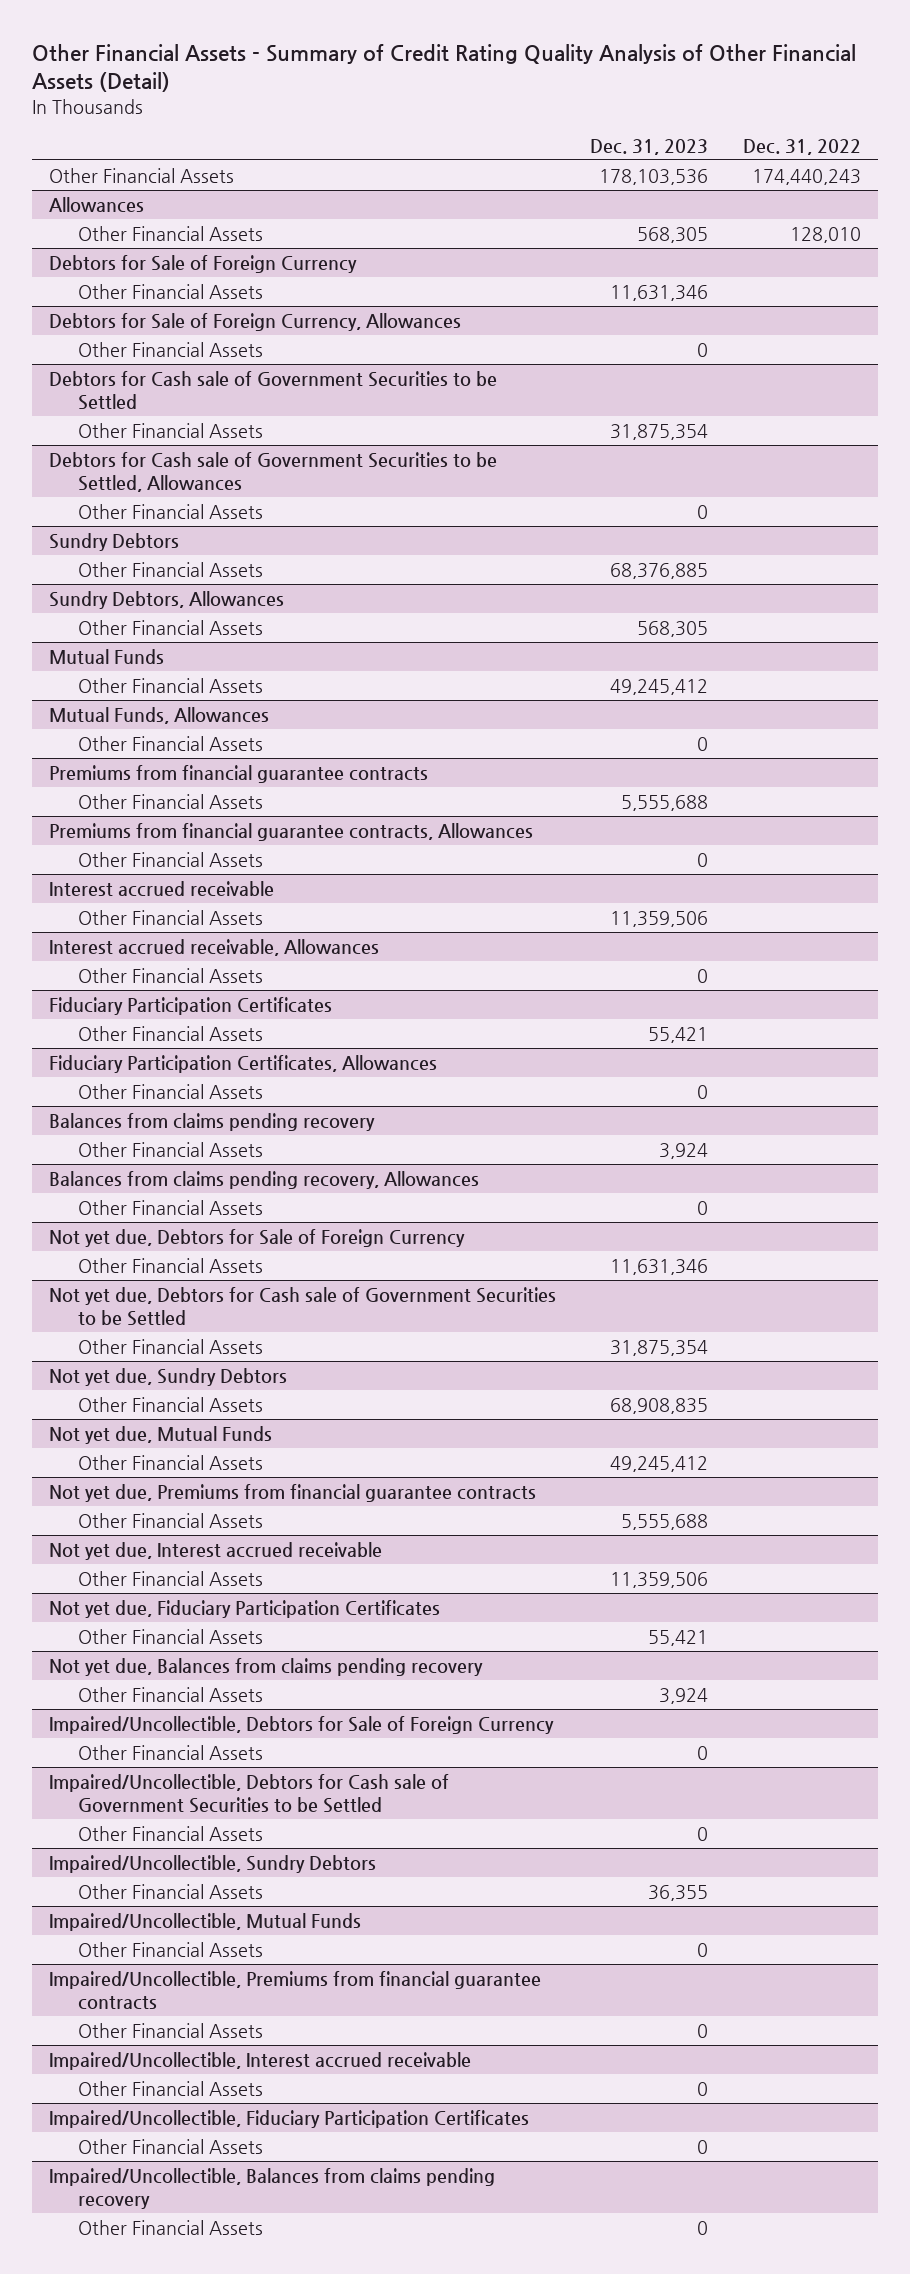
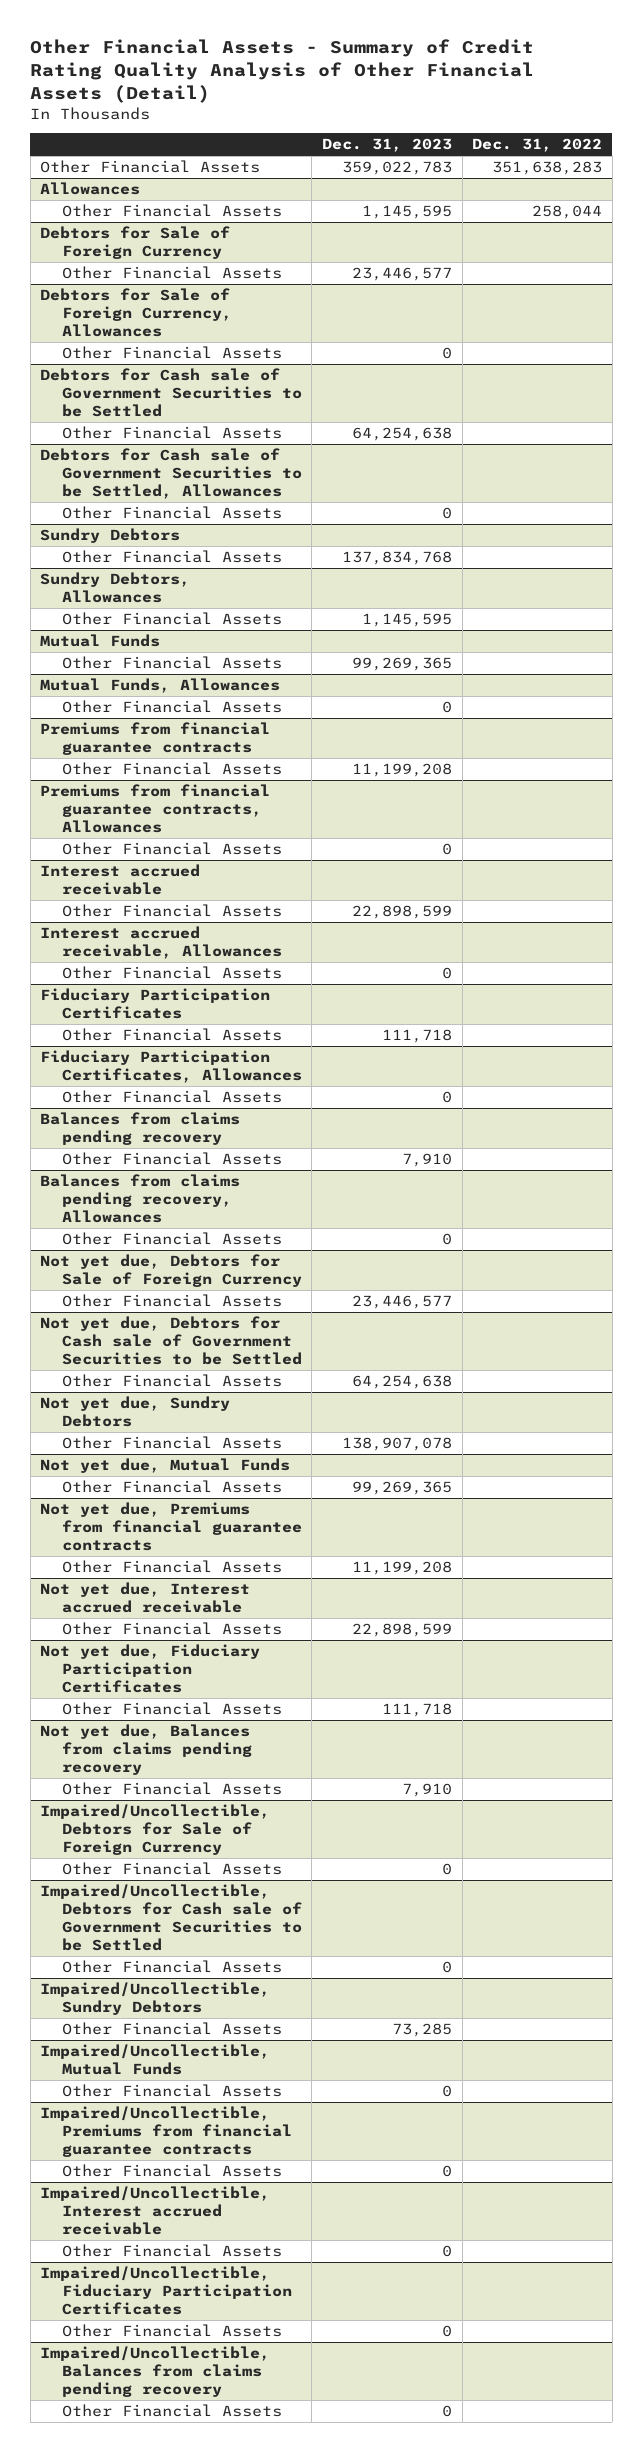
[599,168,709,185] 178,103,536 -> [341,161,452,176] 359,022,783
[751,168,861,185] 174,440,243 -> [492,161,603,176] 351,638,283
[637,226,709,243] 568,305 -> [361,205,452,220] 1,145,595
[789,226,861,243] 128,010 -> [532,205,603,220] 258,044
[610,284,709,301] 11,631,346 -> [351,267,452,282] 23,446,577
[610,423,709,440] 31,875,354 -> [351,427,452,442] 64,254,638
[610,562,709,579] 68,376,885 -> [341,551,452,566] 137,834,768
[637,620,709,637] 568,305 -> [361,613,452,628] 1,145,595
[610,678,709,695] 49,245,412 -> [351,657,452,672] 99,269,365
[621,794,709,811] 5,555,688 -> [351,763,452,778] 11,199,208
[610,910,709,927] 11,359,506 -> [351,905,452,920] 22,898,599
[648,1026,709,1043] 55,421 -> [381,1029,452,1044] 111,718
[659,1142,709,1159] 3,924 -> [401,1153,452,1168] 7,910
[610,1258,709,1275] 11,631,346 -> [351,1295,452,1310] 23,446,577
[610,1339,709,1356] 31,875,354 -> [351,1375,452,1390] 64,254,638
[610,1397,709,1414] 68,908,835 -> [341,1437,452,1452] 138,907,078
[610,1455,709,1472] 49,245,412 -> [351,1481,452,1496] 99,269,365
[621,1513,709,1530] 5,555,688 -> [351,1561,452,1576] 11,199,208
[610,1571,709,1588] 11,359,506 -> [351,1623,452,1638] 22,898,599
[648,1629,709,1646] 55,421 -> [381,1703,452,1718] 111,718
[659,1687,709,1704] 3,924 -> [401,1783,452,1798] 7,910
[648,1884,709,1901] 36,355 -> [391,2023,452,2038] 73,285

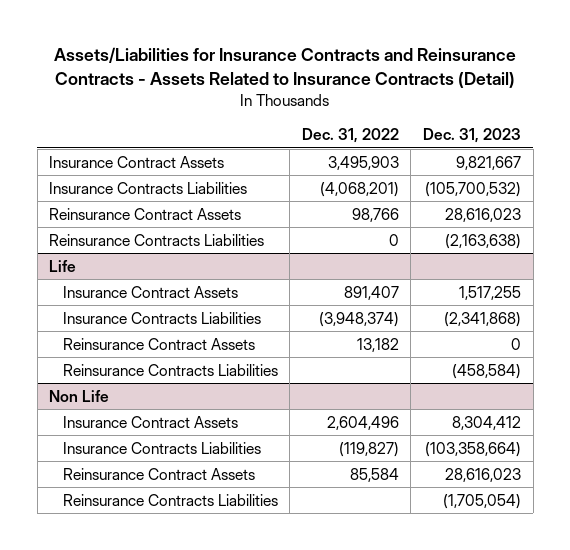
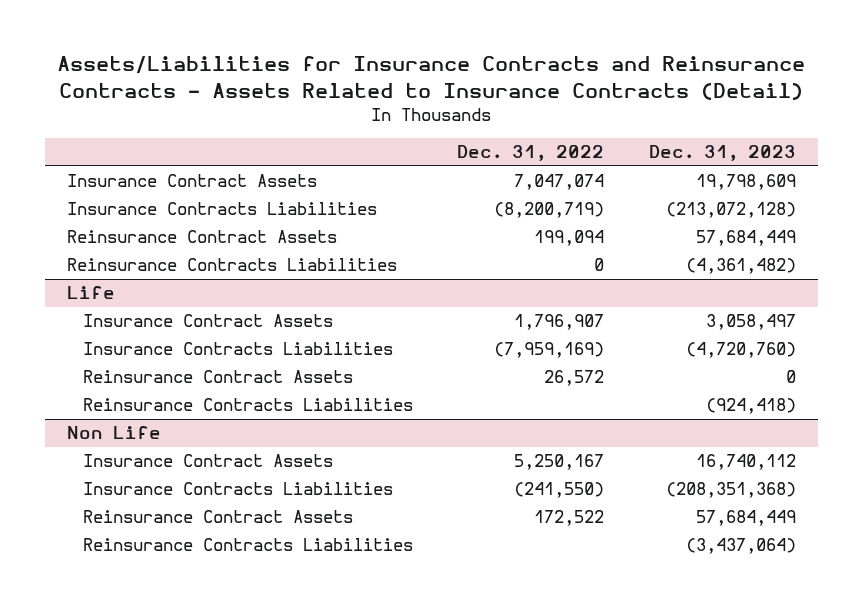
[327,155,399,170] 3,495,903 -> [514,174,605,191] 7,047,074
[455,155,521,170] 9,821,667 -> [695,174,796,191] 19,798,609
[319,181,399,197] (4,068,201) -> [494,202,605,219] (8,200,719)
[424,181,521,197] (105,700,532) -> [665,202,796,219] (213,072,128)
[351,207,399,222] 98,766 -> [534,230,605,247] 199,094
[444,207,521,222] 28,616,023 -> [695,230,796,247] 57,684,449
[444,233,521,249] (2,163,638) -> [685,258,796,275] (4,361,482)
[343,285,399,300] 891,407 -> [514,314,605,331] 1,796,907
[458,285,521,300] 1,517,255 -> [705,314,796,331] 3,058,497
[318,311,399,327] (3,948,374) -> [494,342,605,359] (7,959,169)
[443,311,521,327] (2,341,868) -> [685,342,796,359] (4,720,760)
[356,337,399,352] 13,182 -> [544,370,605,387] 26,572
[451,363,521,379] (458,584) -> [705,398,796,415] (924,418)
[326,415,399,430] 2,604,496 -> [514,454,605,471] 5,250,167
[451,415,521,430] 8,304,412 -> [695,454,796,471] 16,740,112
[338,441,399,457] (119,827) -> [514,482,605,499] (241,550)
[424,441,521,457] (103,358,664) -> [665,482,796,499] (208,351,368)
[349,467,399,482] 85,584 -> [534,510,605,527] 172,522
[444,467,521,482] 28,616,023 -> [695,510,796,527] 57,684,449
[442,493,521,509] (1,705,054) -> [685,538,796,555] (3,437,064)

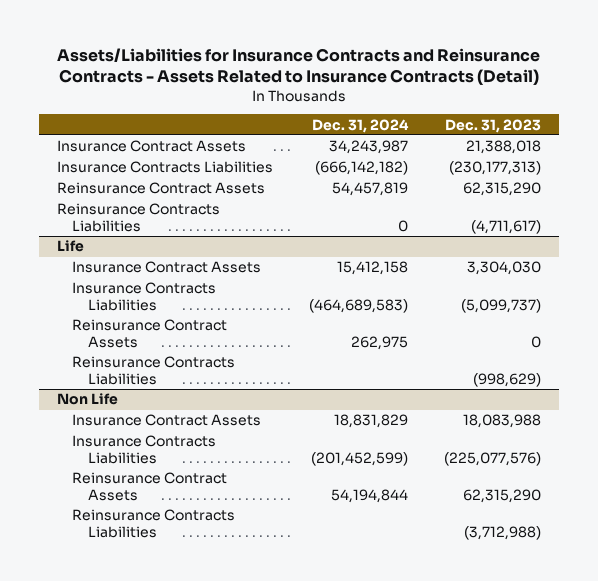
[457,145,605,162] Dec. 31, 2022 -> none
none -> [311,118,409,133] Dec. 31, 2024
[695,174,796,191] 19,798,609 -> [465,140,541,155] 21,388,018
[665,202,796,219] (213,072,128) -> [448,161,541,176] (230,177,313)
[695,230,796,247] 57,684,449 -> [462,182,541,197] 62,315,290
[685,258,796,275] (4,361,482) -> [470,219,541,234] (4,711,617)
[705,314,796,331] 3,058,497 -> [466,261,541,276] 3,304,030
[685,342,796,359] (4,720,760) -> [460,298,541,313] (5,099,737)
[705,398,796,415] (924,418) -> [472,372,541,387] (998,629)
[695,454,796,471] 16,740,112 -> [462,414,541,429] 18,083,988
[665,482,796,499] (208,351,368) -> [443,451,541,466] (225,077,576)
[695,510,796,527] 57,684,449 -> [462,488,541,503] 62,315,290
[685,538,796,555] (3,437,064) -> [463,525,541,540] (3,712,988)

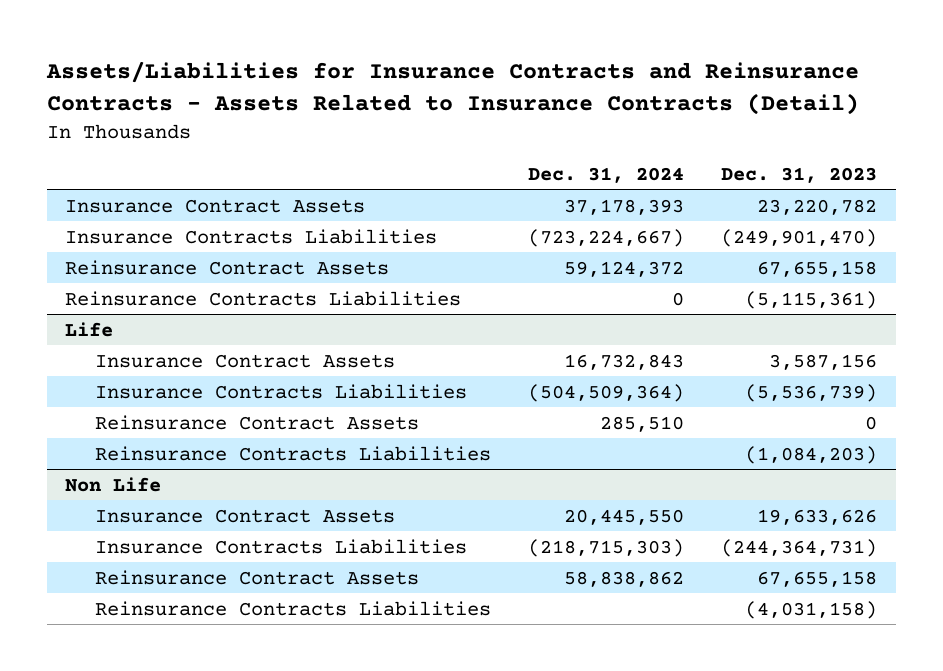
[328,140,408,155] 34,243,987 -> [564,198,685,215] 37,178,393
[465,140,541,155] 21,388,018 -> [757,198,878,215] 23,220,782
[314,161,408,176] (666,142,182) -> [528,228,685,247] (723,224,667)
[448,161,541,176] (230,177,313) -> [721,228,878,247] (249,901,470)
[331,182,408,197] 54,457,819 -> [564,260,685,277] 59,124,372
[462,182,541,197] 62,315,290 -> [757,260,878,277] 67,655,158
[470,219,541,234] (4,711,617) -> [745,290,878,309] (5,115,361)
[336,261,408,276] 15,412,158 -> [564,353,685,370] 16,732,843
[466,261,541,276] 3,304,030 -> [769,353,878,370] 3,587,156
[308,298,408,313] (464,689,583) -> [528,383,685,402] (504,509,364)
[460,298,541,313] (5,099,737) -> [745,383,878,402] (5,536,739)
[350,335,408,350] 262,975 -> [600,415,685,432] 285,510
[472,372,541,387] (998,629) -> [745,445,878,464] (1,084,203)
[333,414,408,429] 18,831,829 -> [564,508,685,525] 20,445,550
[462,414,541,429] 18,083,988 -> [757,508,878,525] 19,633,626
[310,451,408,466] (201,452,599) -> [528,538,685,557] (218,715,303)
[443,451,541,466] (225,077,576) -> [721,538,878,557] (244,364,731)
[330,488,408,503] 54,194,844 -> [564,570,685,587] 58,838,862
[462,488,541,503] 62,315,290 -> [757,570,878,587] 67,655,158
[463,525,541,540] (3,712,988) -> [745,600,878,619] (4,031,158)

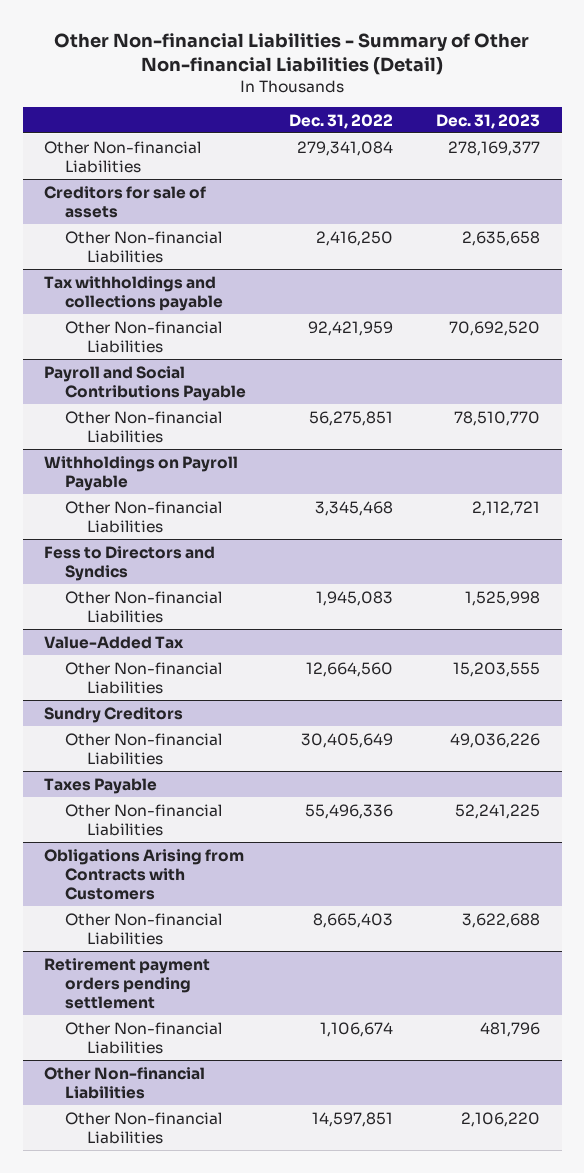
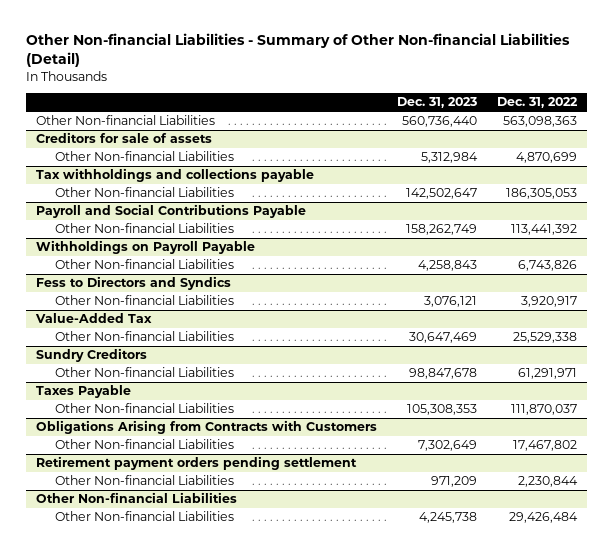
[297,140,394,156] 279,341,084 -> [503,116,578,128] 563,098,363
[448,140,541,156] 278,169,377 -> [402,116,478,128] 560,736,440
[316,230,394,246] 2,416,250 -> [516,152,578,164] 4,870,699
[462,230,541,246] 2,635,658 -> [421,152,479,164] 5,312,984
[308,320,394,336] 92,421,959 -> [506,188,578,200] 186,305,053
[449,320,541,336] 70,692,520 -> [406,188,478,200] 142,502,647
[309,410,394,426] 56,275,851 -> [511,224,578,236] 113,441,392
[454,410,541,426] 78,510,770 -> [406,224,478,236] 158,262,749
[315,500,394,516] 3,345,468 -> [518,260,578,272] 6,743,826
[472,500,541,516] 2,112,721 -> [418,260,478,272] 4,258,843
[316,590,394,606] 1,945,083 -> [521,296,578,308] 3,920,917
[465,590,541,606] 1,525,998 -> [424,296,478,308] 3,076,121
[306,661,394,677] 12,664,560 -> [513,332,578,344] 25,529,338
[453,661,541,677] 15,203,555 -> [409,332,478,344] 30,647,469
[301,732,394,748] 30,405,649 -> [518,368,578,380] 61,291,971
[450,732,541,748] 49,036,226 -> [409,368,478,380] 98,847,678
[305,803,394,819] 55,496,336 -> [511,404,578,416] 111,870,037
[455,803,541,819] 52,241,225 -> [407,404,478,416] 105,308,353
[313,912,394,928] 8,665,403 -> [513,440,578,452] 17,467,802
[462,912,541,928] 3,622,688 -> [418,440,478,452] 7,302,649
[320,1021,394,1037] 1,106,674 -> [518,476,579,488] 2,230,844
[480,1021,541,1037] 481,796 -> [431,476,478,488] 971,209
[312,1111,394,1127] 14,597,851 -> [509,512,579,524] 29,426,484
[461,1111,541,1127] 2,106,220 -> [419,512,478,524] 4,245,738

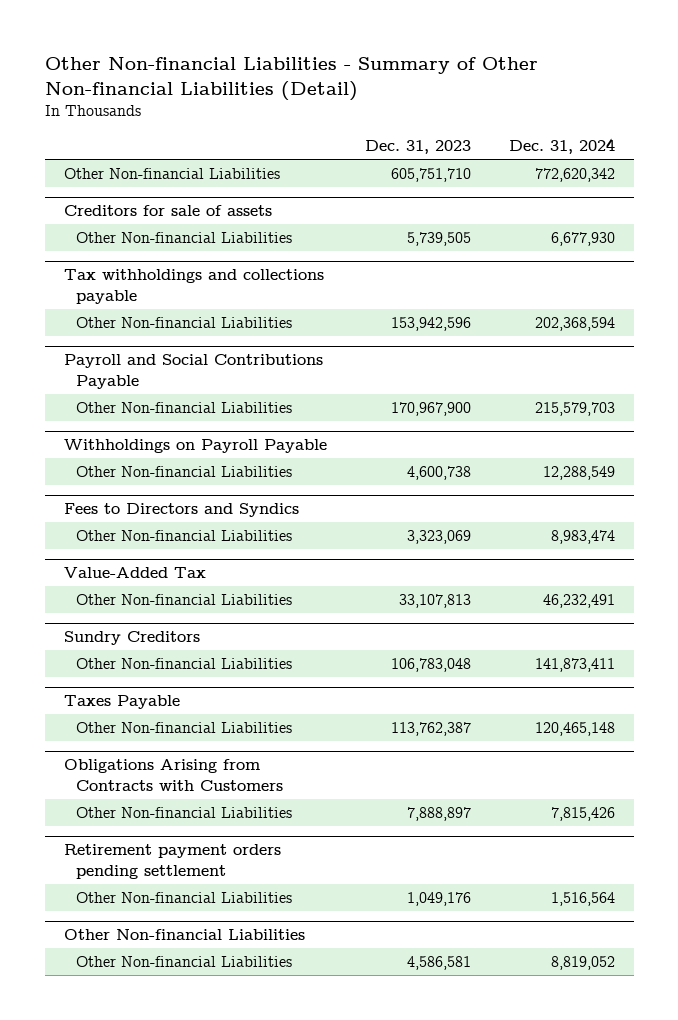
[497,97,579,109] Dec. 31, 2022 -> none
none -> [508,138,615,155] Dec. 31, 2024
[402,116,478,128] 560,736,440 -> [390,167,471,182] 605,751,710
[421,152,479,164] 5,312,984 -> [406,231,471,246] 5,739,505
[406,188,478,200] 142,502,647 -> [390,316,471,331] 153,942,596
[406,224,478,236] 158,262,749 -> [390,401,471,416] 170,967,900
[418,260,478,272] 4,258,843 -> [406,465,471,480] 4,600,738
[35,276,231,291] Fess to Directors and Syndics -> [63,503,299,518] Fees to Directors and Syndics
[424,296,478,308] 3,076,121 -> [406,529,471,544] 3,323,069
[409,332,478,344] 30,647,469 -> [398,593,471,608] 33,107,813
[409,368,478,380] 98,847,678 -> [390,657,471,672] 106,783,048
[407,404,478,416] 105,308,353 -> [390,721,471,736] 113,762,387
[418,440,478,452] 7,302,649 -> [406,806,471,821] 7,888,897
[431,476,478,488] 971,209 -> [406,891,471,906] 1,049,176
[419,512,478,524] 4,245,738 -> [406,955,471,970] 4,586,581

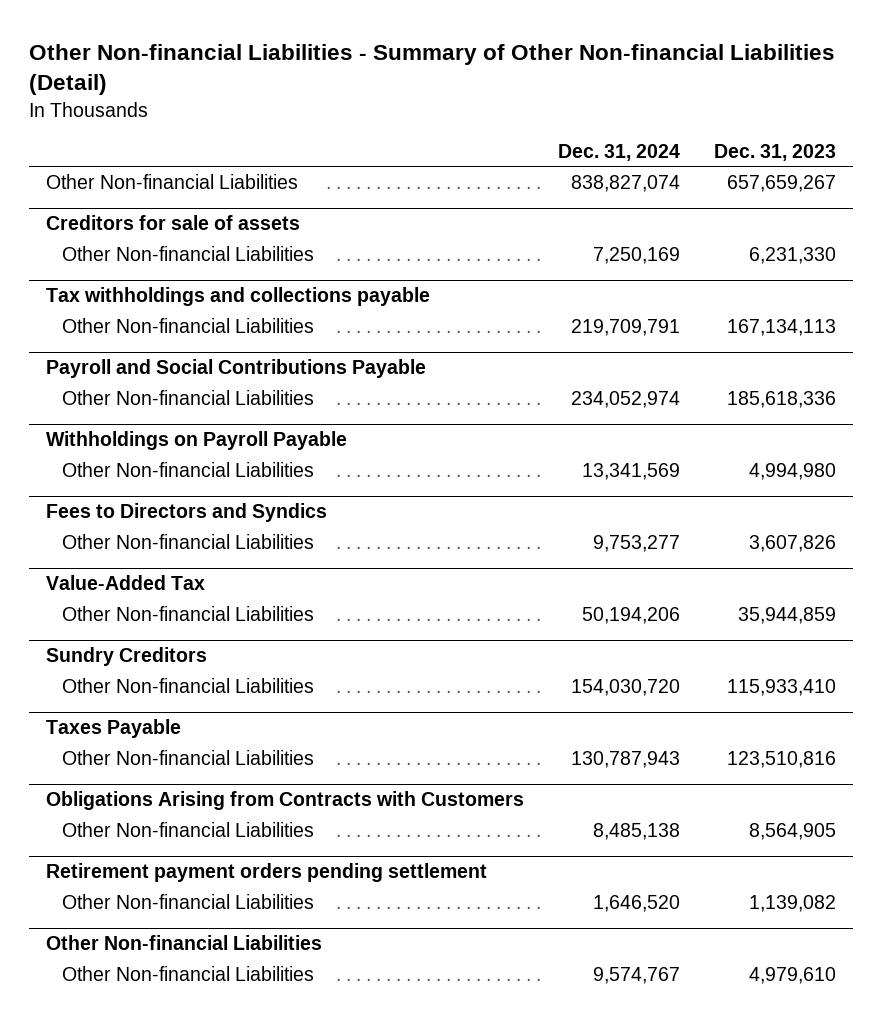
[390,167,471,182] 605,751,710 -> [727,174,837,192] 657,659,267
[534,167,615,182] 772,620,342 -> [571,174,681,192] 838,827,074
[406,231,471,246] 5,739,505 -> [749,246,837,264] 6,231,330
[550,231,615,246] 6,677,930 -> [593,246,681,264] 7,250,169
[390,316,471,331] 153,942,596 -> [727,318,837,336] 167,134,113
[534,316,615,331] 202,368,594 -> [571,318,681,336] 219,709,791
[390,401,471,416] 170,967,900 -> [727,390,837,408] 185,618,336
[534,401,615,416] 215,579,703 -> [571,390,681,408] 234,052,974
[406,465,471,480] 4,600,738 -> [749,462,837,480] 4,994,980
[542,465,615,480] 12,288,549 -> [582,462,681,480] 13,341,569
[406,529,471,544] 3,323,069 -> [749,534,837,552] 3,607,826
[550,529,615,544] 8,983,474 -> [593,534,681,552] 9,753,277
[398,593,471,608] 33,107,813 -> [738,606,837,624] 35,944,859
[542,593,615,608] 46,232,491 -> [582,606,681,624] 50,194,206
[390,657,471,672] 106,783,048 -> [727,678,837,696] 115,933,410
[534,657,615,672] 141,873,411 -> [571,678,681,696] 154,030,720
[390,721,471,736] 113,762,387 -> [727,750,837,768] 123,510,816
[534,721,615,736] 120,465,148 -> [571,750,681,768] 130,787,943
[406,806,471,821] 7,888,897 -> [749,822,837,840] 8,564,905
[550,806,615,821] 7,815,426 -> [593,822,681,840] 8,485,138
[406,891,471,906] 1,049,176 -> [749,894,837,912] 1,139,082
[550,891,615,906] 1,516,564 -> [593,894,681,912] 1,646,520
[406,955,471,970] 4,586,581 -> [749,966,837,984] 4,979,610
[550,955,615,970] 8,819,052 -> [593,966,681,984] 9,574,767

